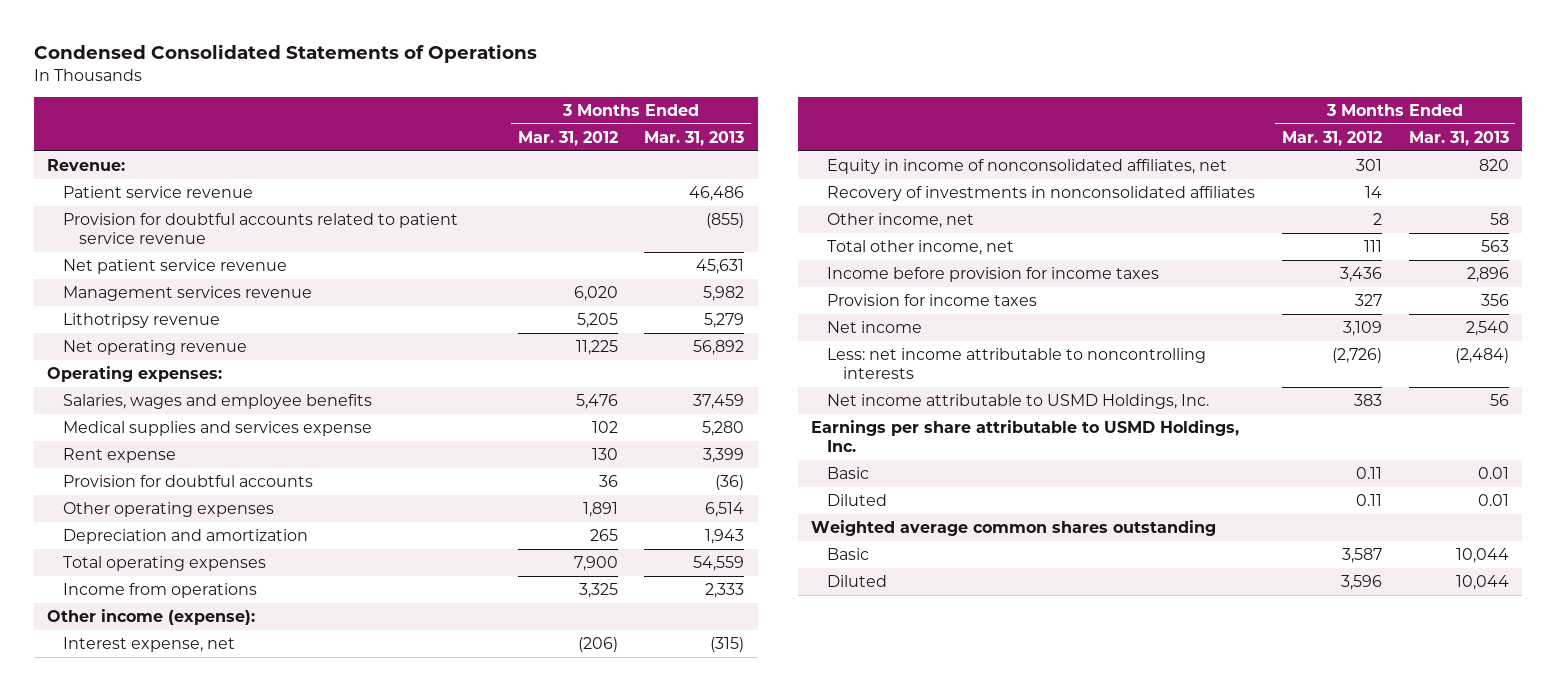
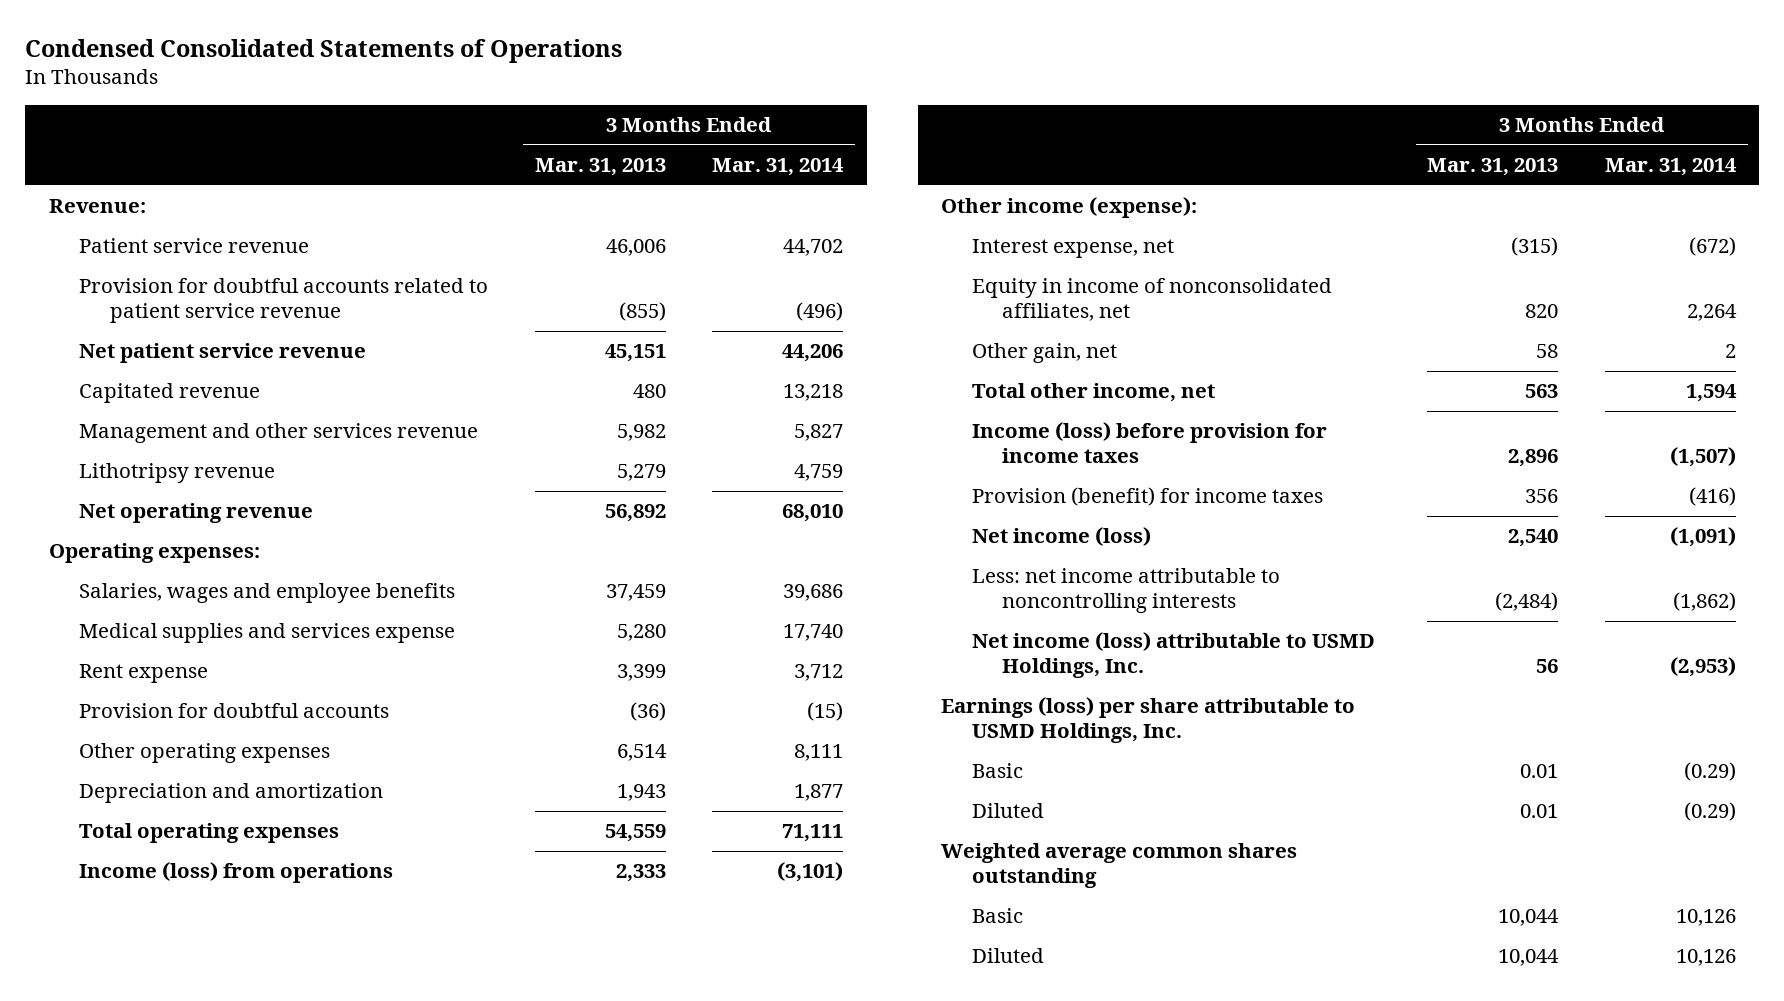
[517,130,618,146] Mar. 31, 2012 -> none
none -> [712,157,845,176] Mar. 31, 2014
[689,186,745,202] 46,486 -> [605,239,666,257] 46,006
[696,259,745,275] 45,631 -> [604,344,666,363] 45,151
none -> [79,383,261,404] Capitated revenue
[63,286,313,302] Management services revenue -> [79,423,479,444] Management and other services revenue
[63,583,258,599] Income from operations -> [79,862,394,884] Income (loss) from operations
[827,186,1256,202] Recovery of investments in nonconsolidated affiliates -> none
[827,213,975,229] Other income, net -> [971,343,1117,364] Other gain, net
[827,267,1160,283] Income before provision for income taxes -> [971,422,1327,464] Income (loss) before provision for income taxes
[827,294,1038,307] Provision for income taxes -> [971,487,1323,507] Provision (benefit) for income taxes
[827,321,923,334] Net income -> [971,527,1151,547] Net income (loss)
[827,394,1210,410] Net income attributable to USMD Holdings, Inc. -> [971,632,1375,679] Net income (loss) attributable to USMD Holdings, Inc.
[811,420,1240,452] Earnings per share attributable to USMD Holdings, Inc. -> [941,697,1356,744] Earnings (loss) per share attributable to USMD Holdings, Inc.

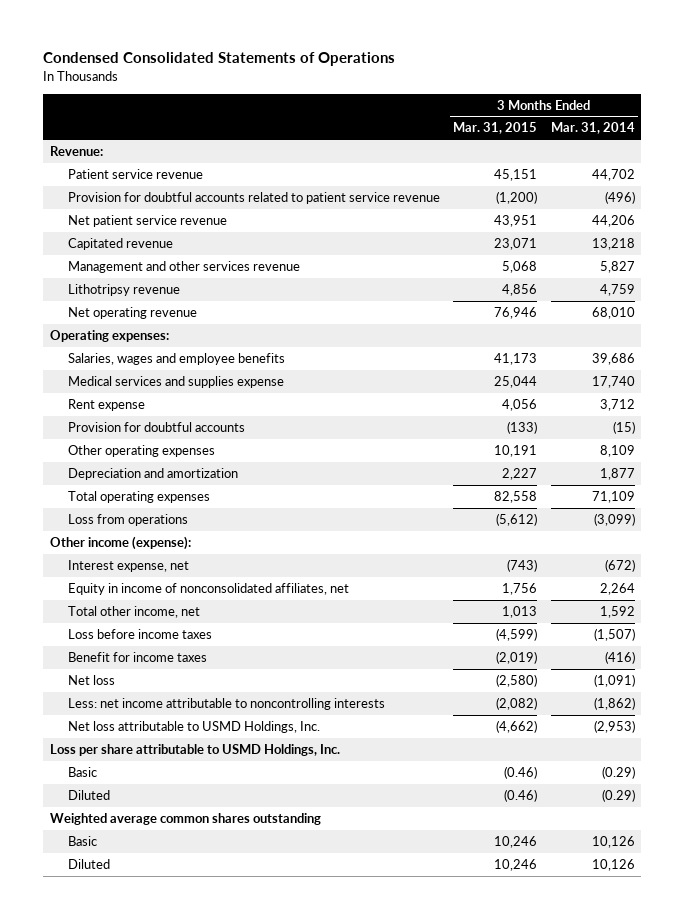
[534,157,666,176] Mar. 31, 2013 -> none
none -> [453,122,538,135] Mar. 31, 2015
[79,623,456,644] Medical supplies and services expense -> [67,375,284,388] Medical services and supplies expense
[794,744,844,762] 8,111 -> [599,444,635,457] 8,109
[782,824,844,843] 71,111 -> [591,490,635,503] 71,109
[79,862,394,884] Income (loss) from operations -> [67,513,188,526] Loss from operations
[777,862,844,883] (3,101) -> [593,512,635,526] (3,099)
[971,343,1117,364] Other gain, net -> none
[1685,384,1737,403] 1,594 -> [599,605,635,618] 1,592
[971,422,1327,464] Income (loss) before provision for income taxes -> [67,628,212,639] Loss before income taxes
[971,487,1323,507] Provision (benefit) for income taxes -> [67,651,207,662] Benefit for income taxes
[971,527,1151,547] Net income (loss) -> [67,674,115,685] Net loss
[971,632,1375,679] Net income (loss) attributable to USMD Holdings, Inc. -> [67,720,320,733] Net loss attributable to USMD Holdings, Inc.
[941,697,1356,744] Earnings (loss) per share attributable to USMD Holdings, Inc. -> [49,743,340,756] Loss per share attributable to USMD Holdings, Inc.

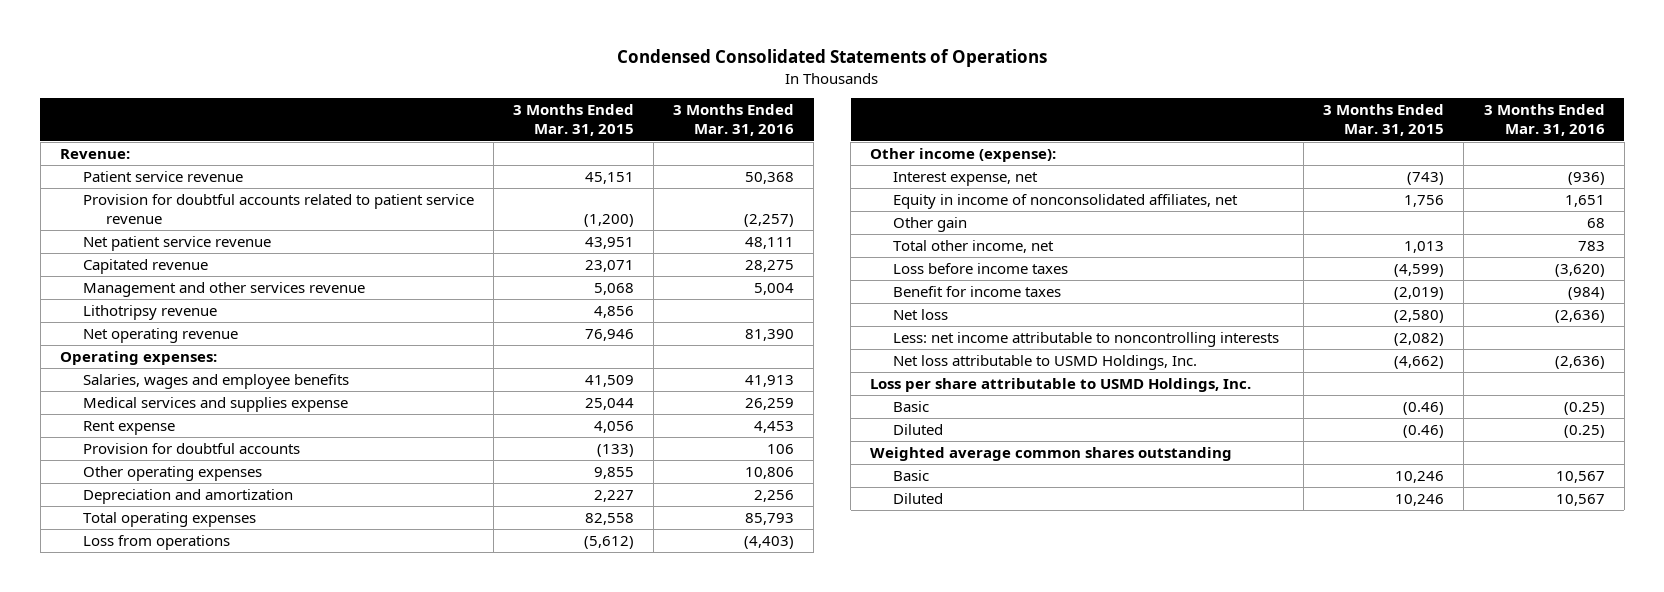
[550,122,635,135] Mar. 31, 2014 -> none
none -> [673,104,795,137] 3 Months Ended Mar. 31, 2016
[494,352,538,365] 41,173 -> [584,374,634,387] 41,509
[494,444,538,457] 10,191 -> [593,466,634,479] 9,855
none -> [893,216,968,232] Other gain

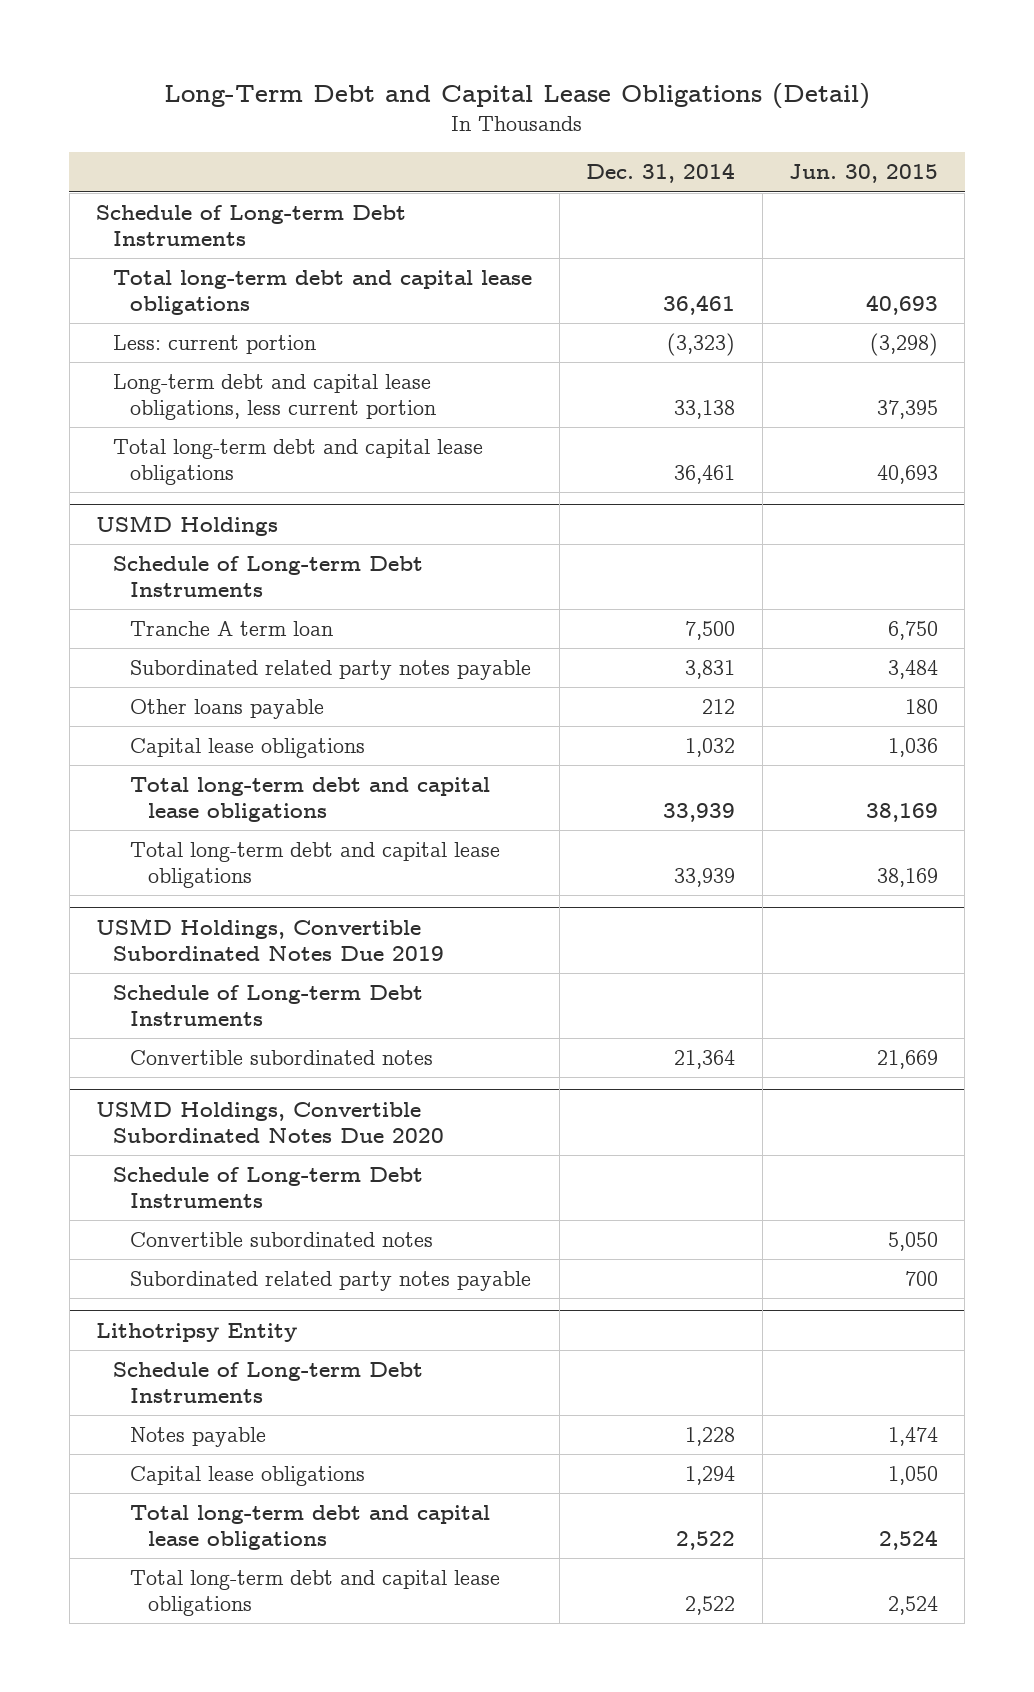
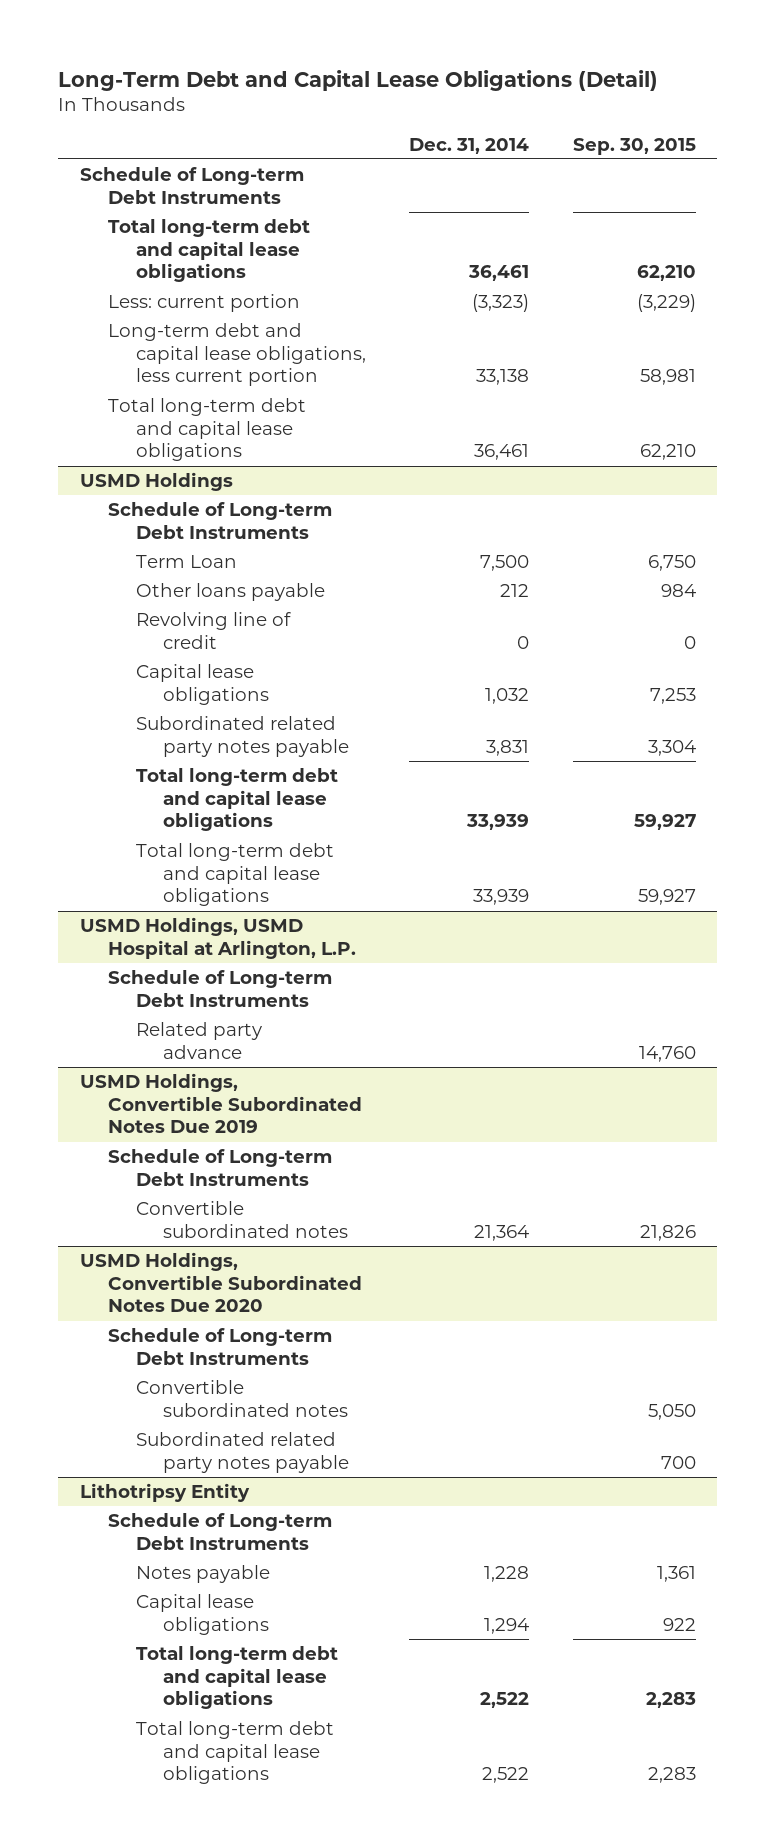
[788,164,938,184] Jun. 30, 2015 -> none
none -> [572,137,696,155] Sep. 30, 2015
[130,621,334,637] Tranche A term loan -> [135,554,237,568] Term Loan
none -> [135,611,291,649] Revolving line of credit
[130,660,532,681] Subordinated related party notes payable -> [135,715,350,757] Subordinated related party notes payable
none -> [79,916,356,959] USMD Holdings, USMD Hospital at Arlington, L.P.
none -> [107,969,332,1007] Schedule of Long-term Debt Instruments
none -> [135,1021,262,1059] Related party advance

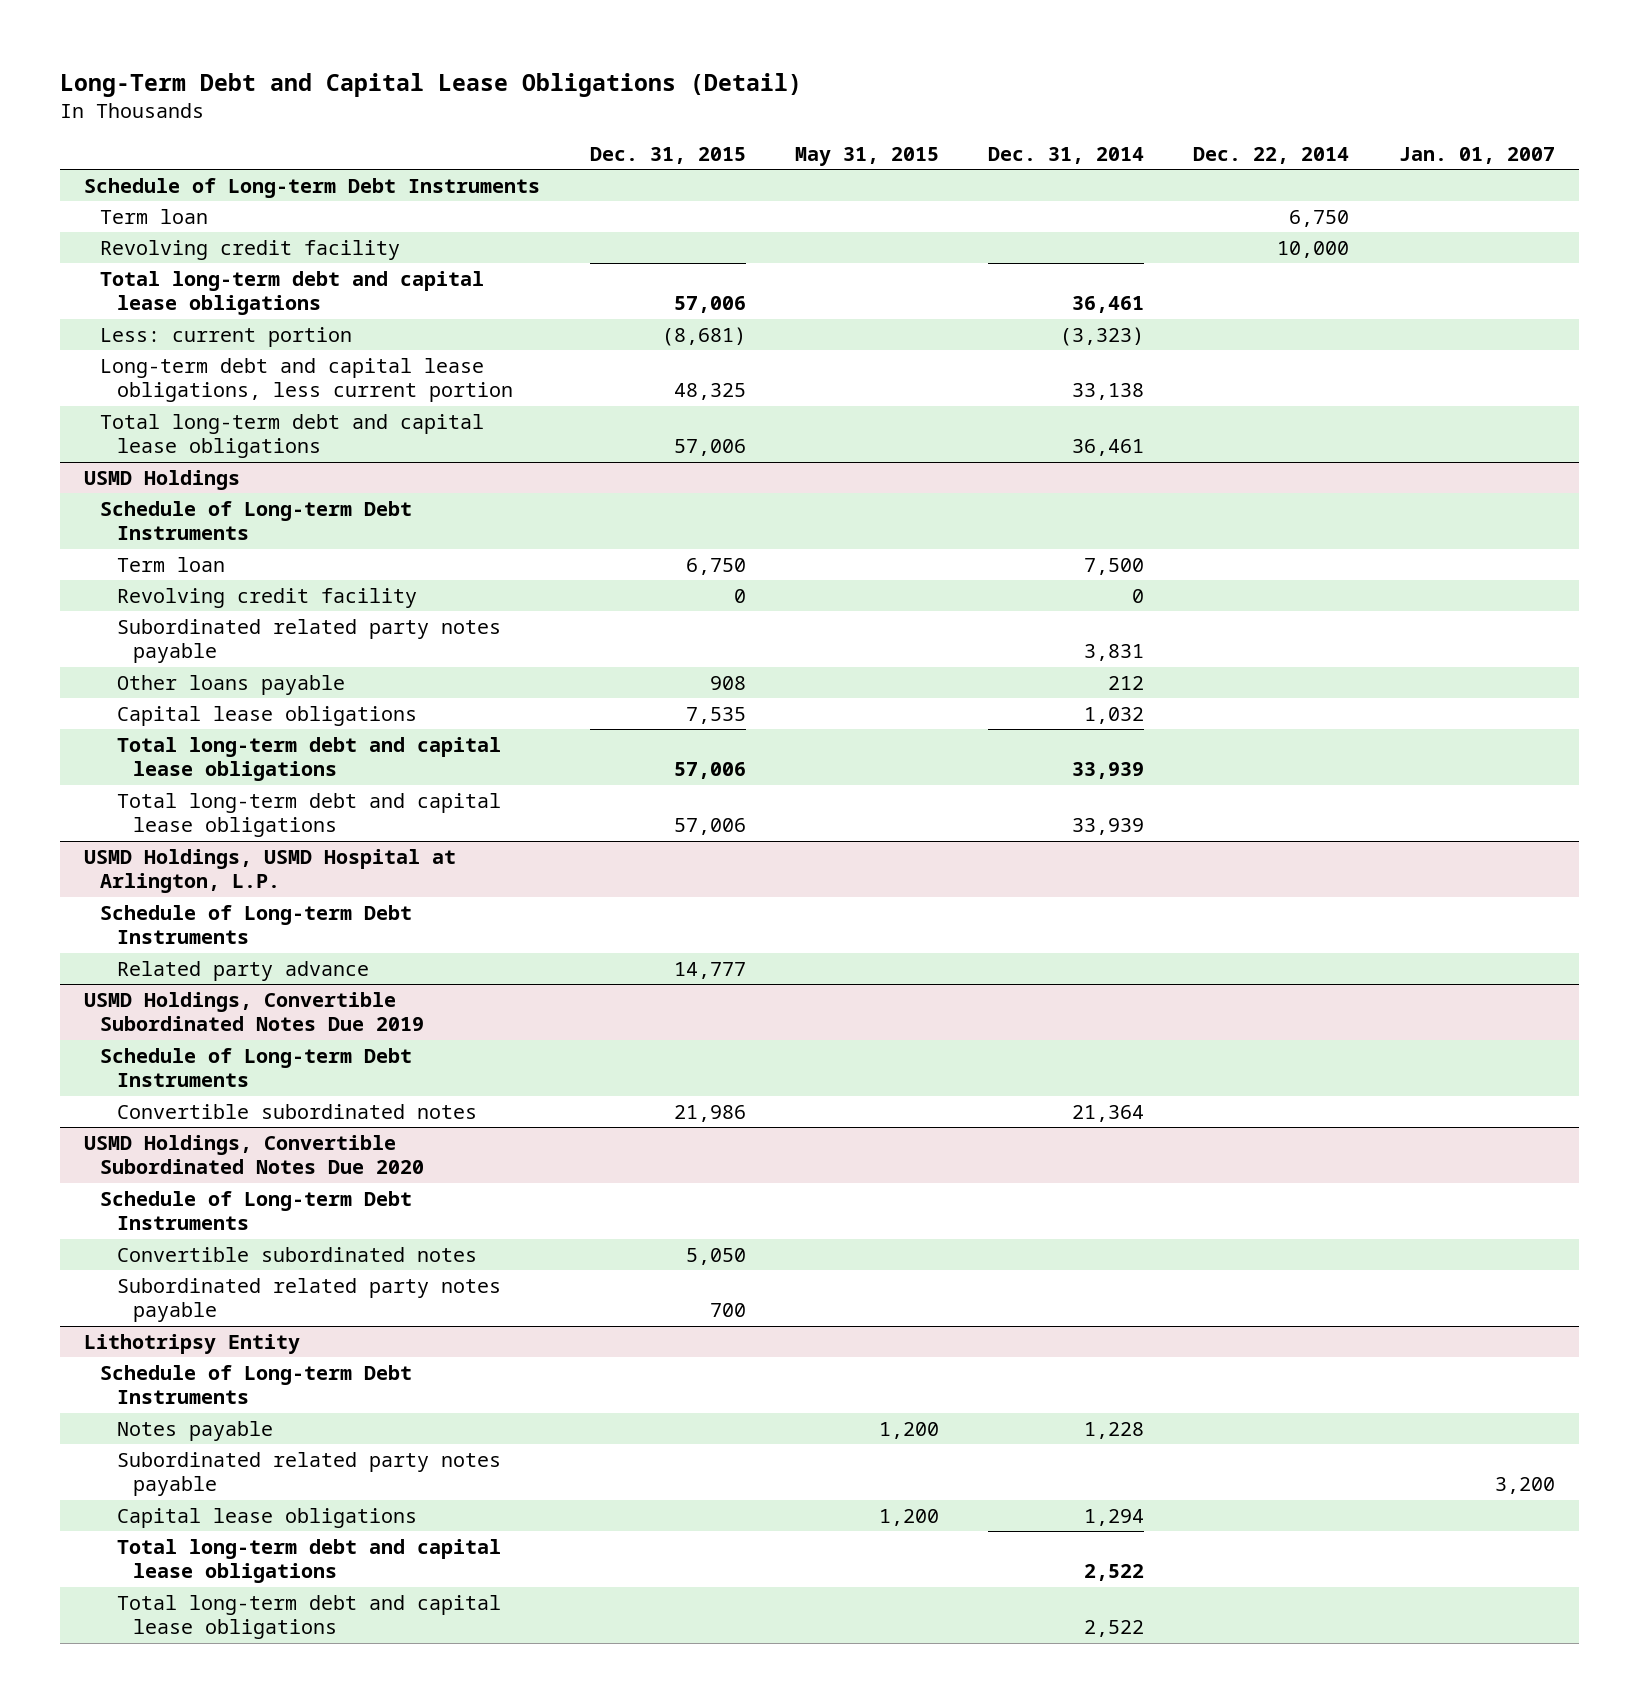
[572,137,696,155] Sep. 30, 2015 -> none
none -> [589,146,746,164] Dec. 31, 2015
none -> [794,146,939,166] May 31, 2015
none -> [1193,146,1350,164] Dec. 22, 2014
none -> [1398,146,1555,164] Jan. 01, 2007
none -> [100,208,209,224] Term loan
none -> [100,239,401,260] Revolving credit facility
[135,554,237,568] Term Loan -> [116,556,225,572] Term loan
none -> [116,587,417,608] Revolving credit facility
[135,715,350,757] Subordinated related party notes payable -> [116,618,501,664] Subordinated related party notes payable
[135,611,291,649] Revolving line of credit -> none
none -> [116,1451,501,1497] Subordinated related party notes payable

